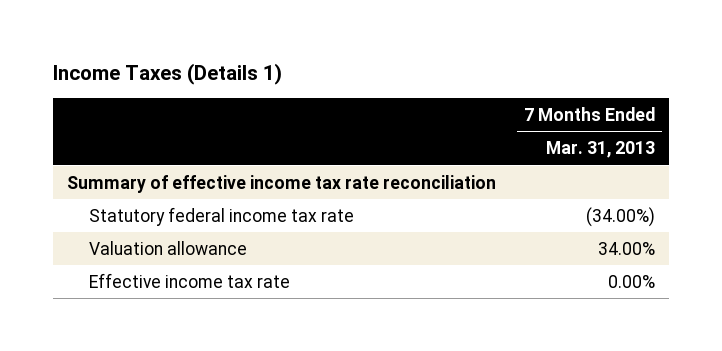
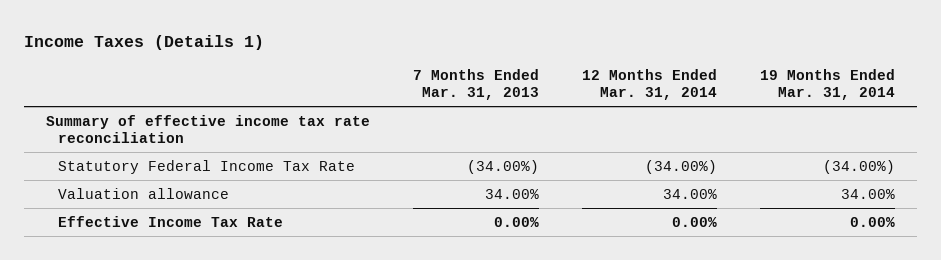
none -> [581,68,717,101] 12 Months Ended Mar. 31, 2014
none -> [760,68,896,101] 19 Months Ended Mar. 31, 2014
[89,206,355,226] Statutory federal income tax rate -> [58,159,356,174] Statutory Federal Income Tax Rate
[89,272,291,288] Effective income tax rate -> [58,215,284,227] Effective Income Tax Rate

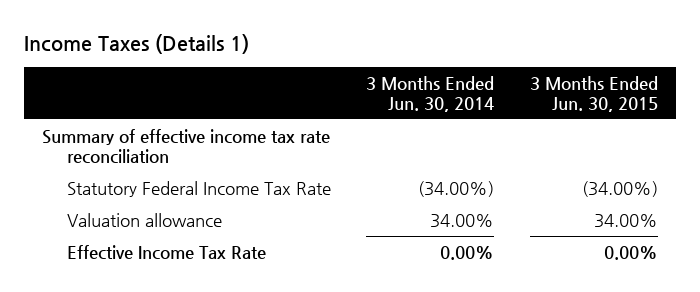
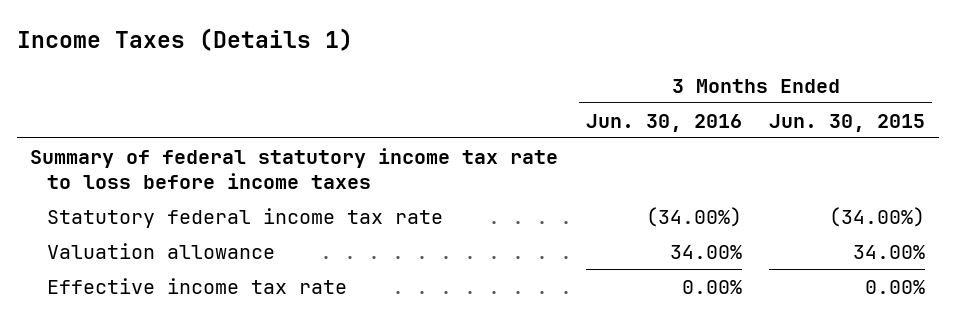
[366,75,495,112] 3 Months Ended Jun. 30, 2014 -> none
none -> [585,113,742,132] Jun. 30, 2016
[41,128,330,165] Summary of effective income tax rate reconciliation -> [30,147,559,189] Summary of federal statutory income tax rate to loss before income taxes
[66,180,331,197] Statutory Federal Income Tax Rate -> [47,207,444,228] Statutory federal income tax rate
[66,244,266,260] Effective Income Tax Rate -> [47,277,348,294] Effective income tax rate

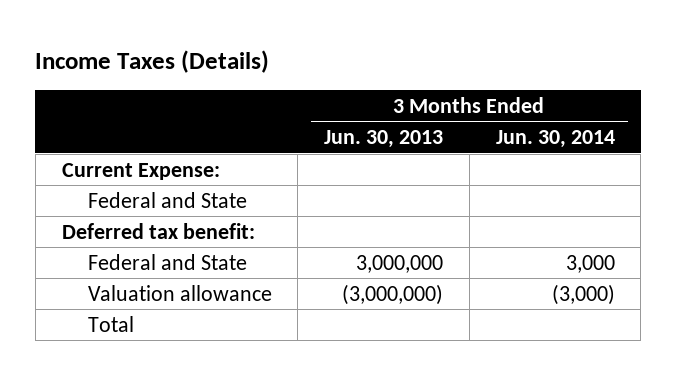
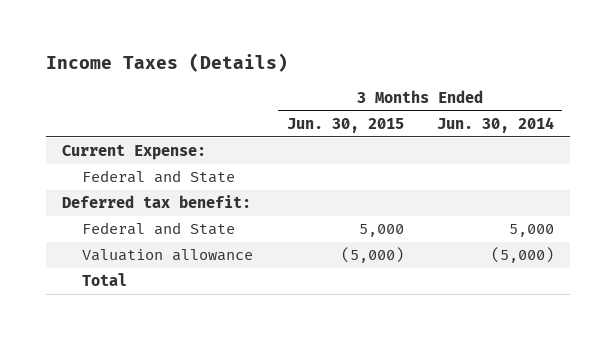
[324,130,444,149] Jun. 30, 2013 -> none
none -> [286,117,404,133] Jun. 30, 2015
[565,254,615,273] 3,000 -> [508,224,554,238] 5,000
[551,283,615,305] (3,000) -> [490,247,554,264] (5,000)

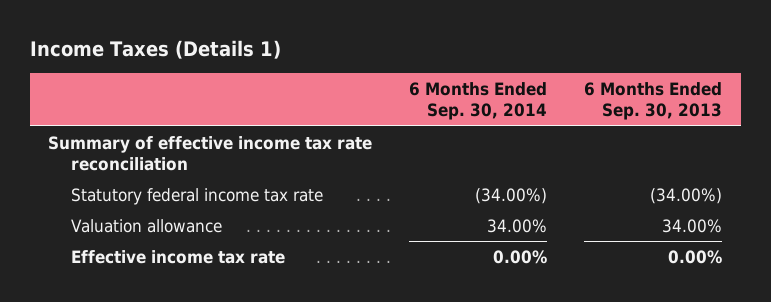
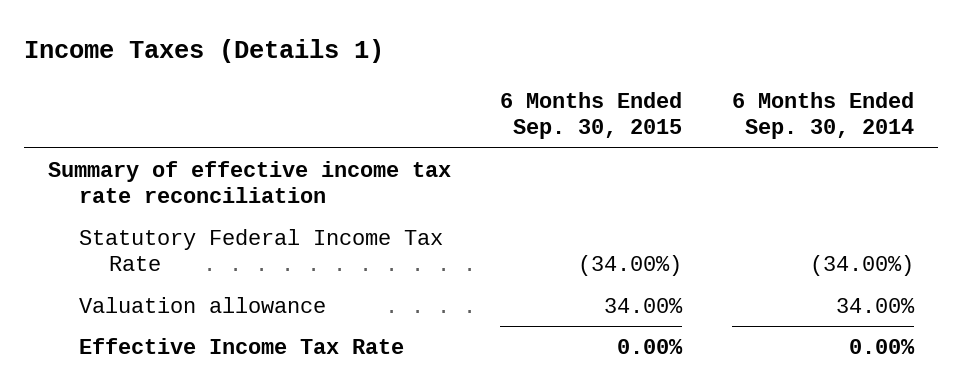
[584,82,723,121] 6 Months Ended Sep. 30, 2013 -> none
none -> [500,91,683,140] 6 Months Ended Sep. 30, 2015
[70,187,323,205] Statutory federal income tax rate -> [78,228,443,272] Statutory Federal Income Tax Rate
[70,249,285,264] Effective income tax rate -> [78,337,404,354] Effective Income Tax Rate

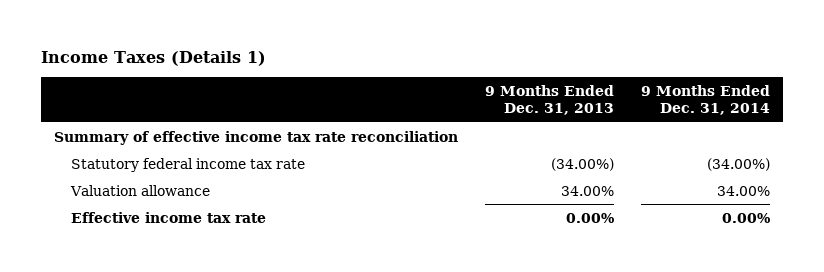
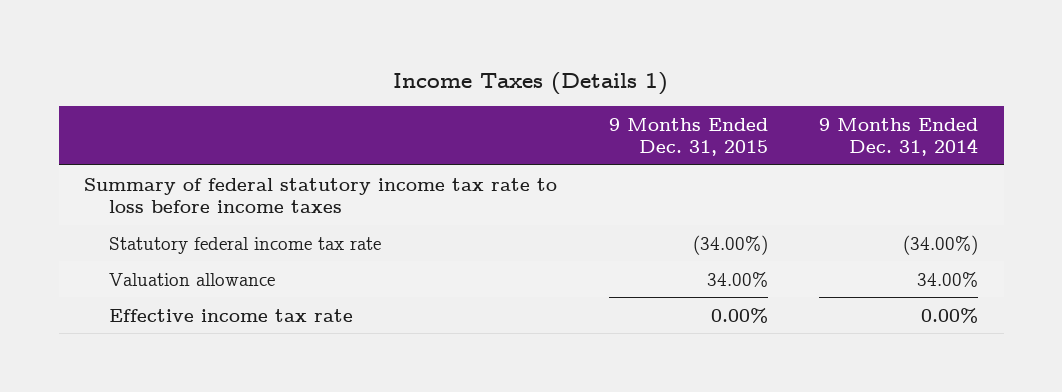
[485,84,615,116] 9 Months Ended Dec. 31, 2013 -> none
none -> [608,118,768,157] 9 Months Ended Dec. 31, 2015
[54,130,459,145] Summary of effective income tax rate reconciliation -> [84,177,558,213] Summary of federal statutory income tax rate to loss before income taxes

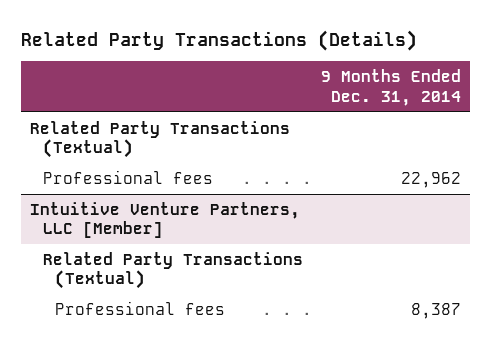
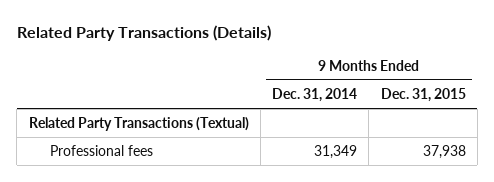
none -> [380,87,466,102] Dec. 31, 2015
[30,201,301,239] Intuitive Venture Partners, LLC [Member] -> none
[42,251,303,290] Related Party Transactions (Textual) -> none
[55,300,226,315] Professional fees -> none
[400,171,461,188] 22,962 -> [314,144,358,159] 31,349

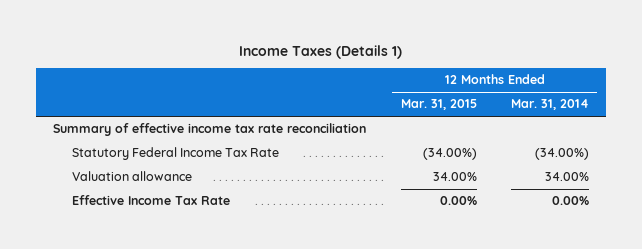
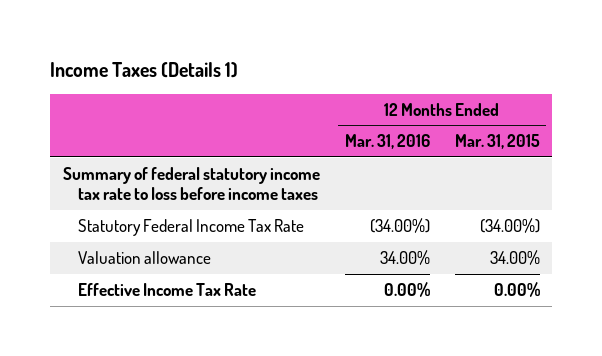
[510,99,589,111] Mar. 31, 2014 -> none
none -> [344,134,430,150] Mar. 31, 2016
[53,123,367,137] Summary of effective income tax rate reconciliation -> [62,167,320,201] Summary of federal statutory income tax rate to loss before income taxes

